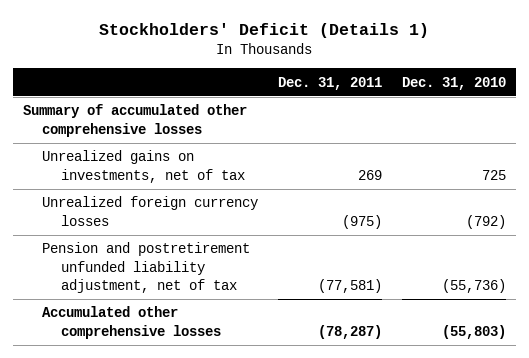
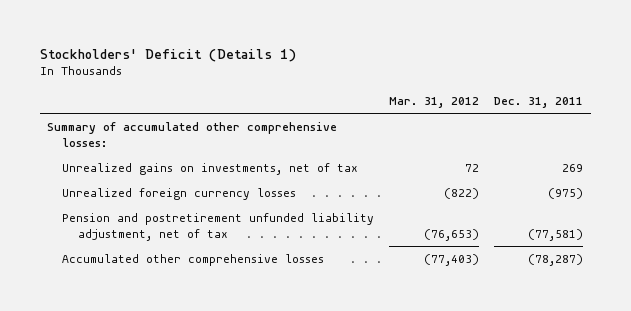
[401,76,506,90] Dec. 31, 2010 -> none
none -> [389,96,480,108] Mar. 31, 2012
[22,104,247,137] Summary of accumulated other comprehensive losses -> [47,121,338,147] Summary of accumulated other comprehensive losses:

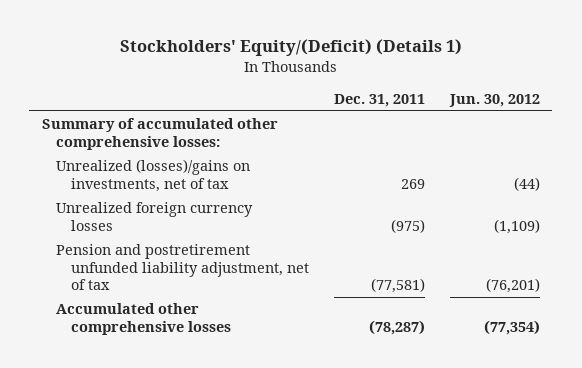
[39,48,296,62] Stockholders' Deficit (Details 1) -> [119,39,462,57] Stockholders' Equity/(Deficit) (Details 1)
[389,96,480,108] Mar. 31, 2012 -> none
none -> [448,93,540,107] Jun. 30, 2012
[62,162,359,175] Unrealized gains on investments, net of tax -> [56,159,251,192] Unrealized (losses)/gains on investments, net of tax

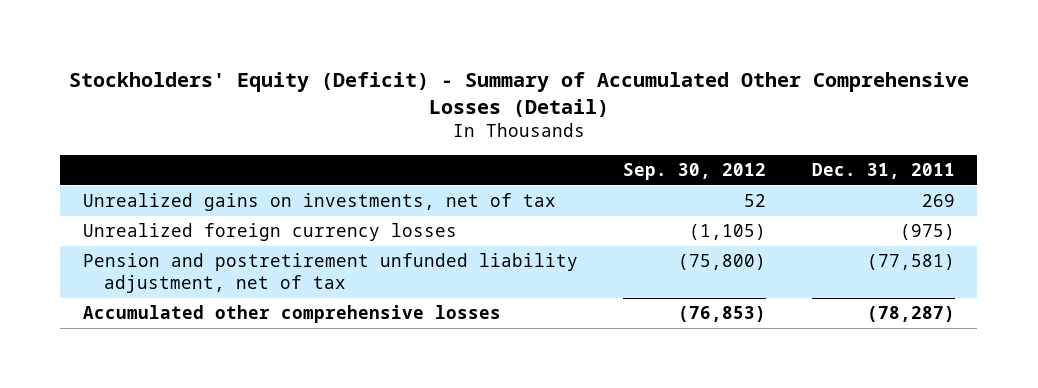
[119,39,462,57] Stockholders' Equity/(Deficit) (Details 1) -> [68,72,969,117] Stockholders' Equity (Deficit) - Summary of Accumulated Other Comprehensive Losses (Detail)
[448,93,540,107] Jun. 30, 2012 -> none
none -> [623,162,767,180] Sep. 30, 2012
[42,118,279,150] Summary of accumulated other comprehensive losses: -> none
[56,159,251,192] Unrealized (losses)/gains on investments, net of tax -> [83,193,557,212] Unrealized gains on investments, net of tax

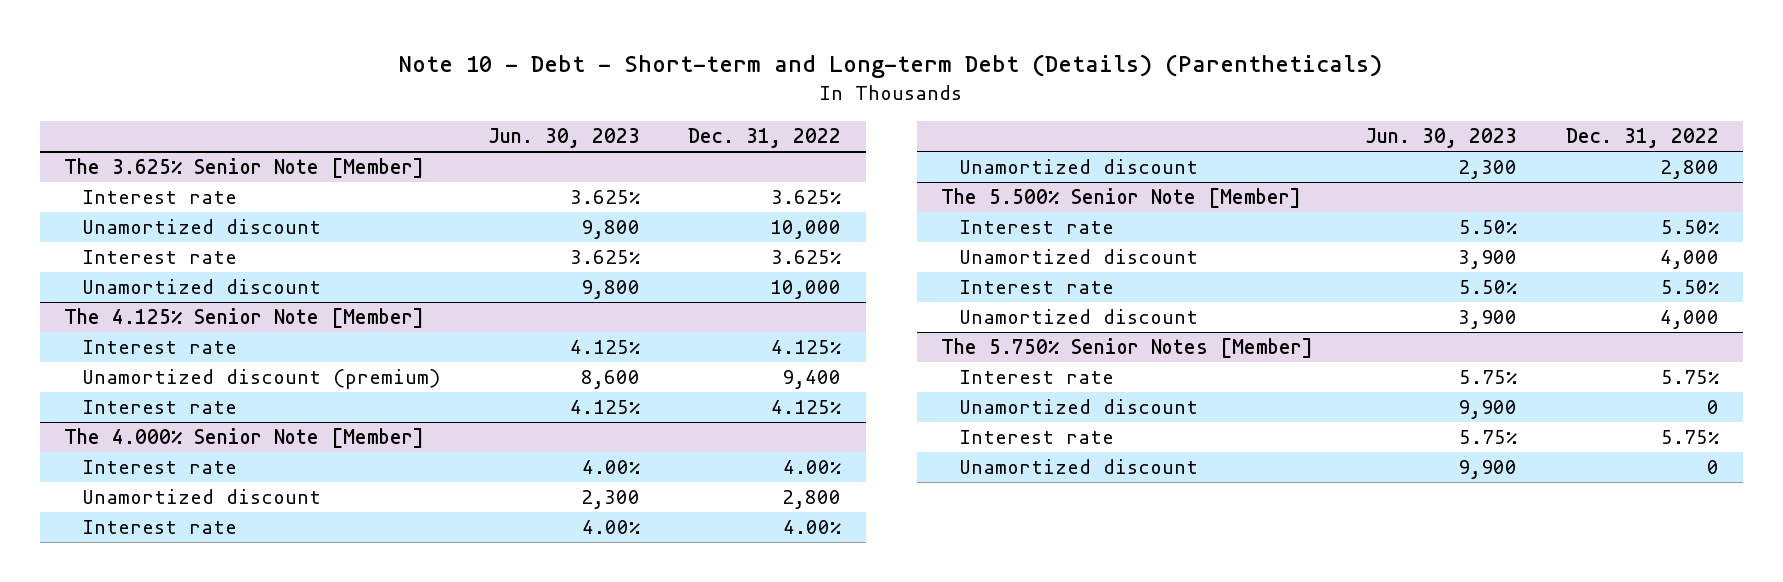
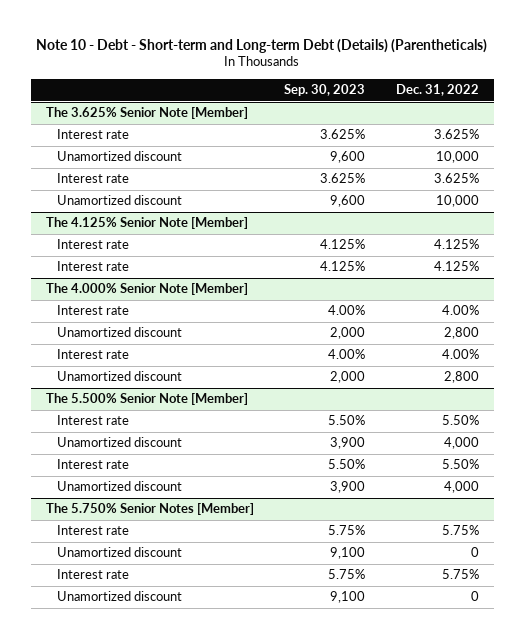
[488,128,641,149] Jun. 30, 2023 -> none
none -> [284,84,366,97] Sep. 30, 2023
[81,369,440,390] Unamortized discount (premium) -> none

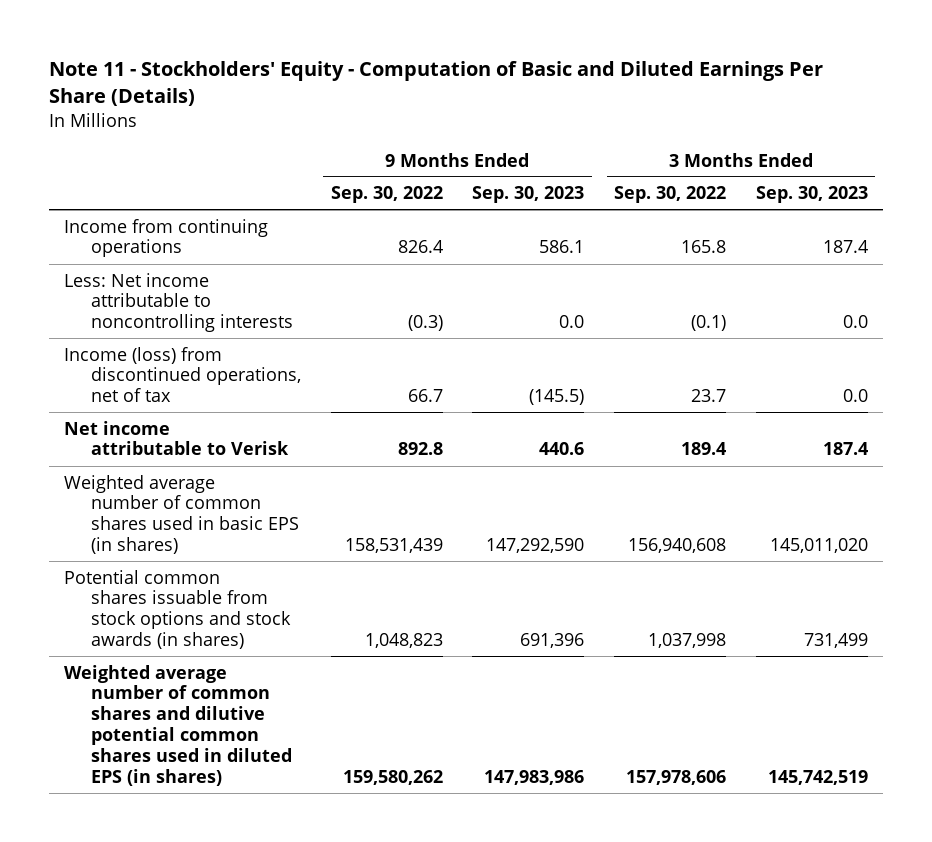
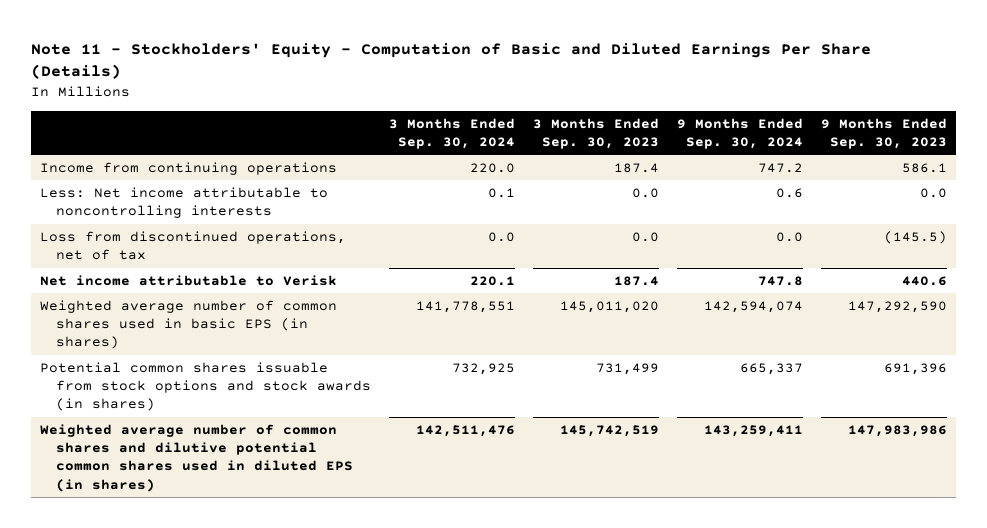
[330,186,443,204] Sep. 30, 2022 -> none
[613,186,726,204] Sep. 30, 2022 -> none
none -> [389,117,516,149] 3 Months Ended Sep. 30, 2024
none -> [676,117,803,149] 9 Months Ended Sep. 30, 2024
[63,346,301,403] Income (loss) from discontinued operations, net of tax -> [40,230,347,261] Loss from discontinued operations, net of tax

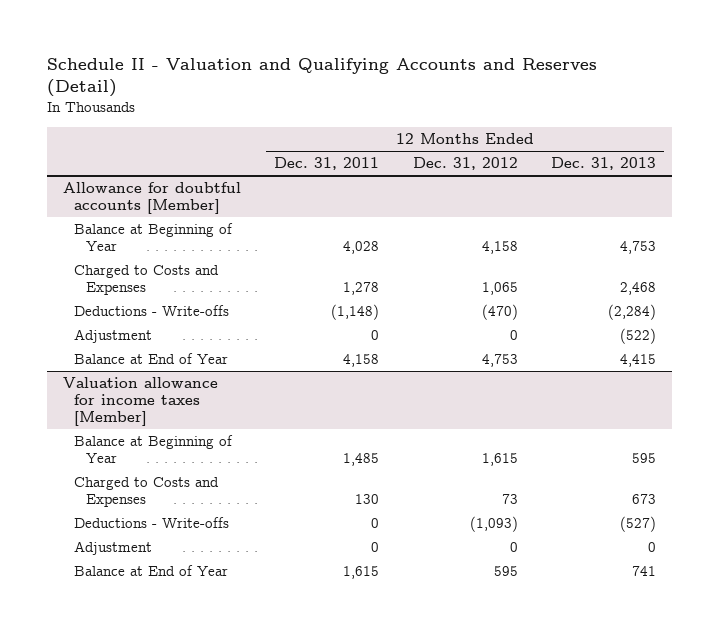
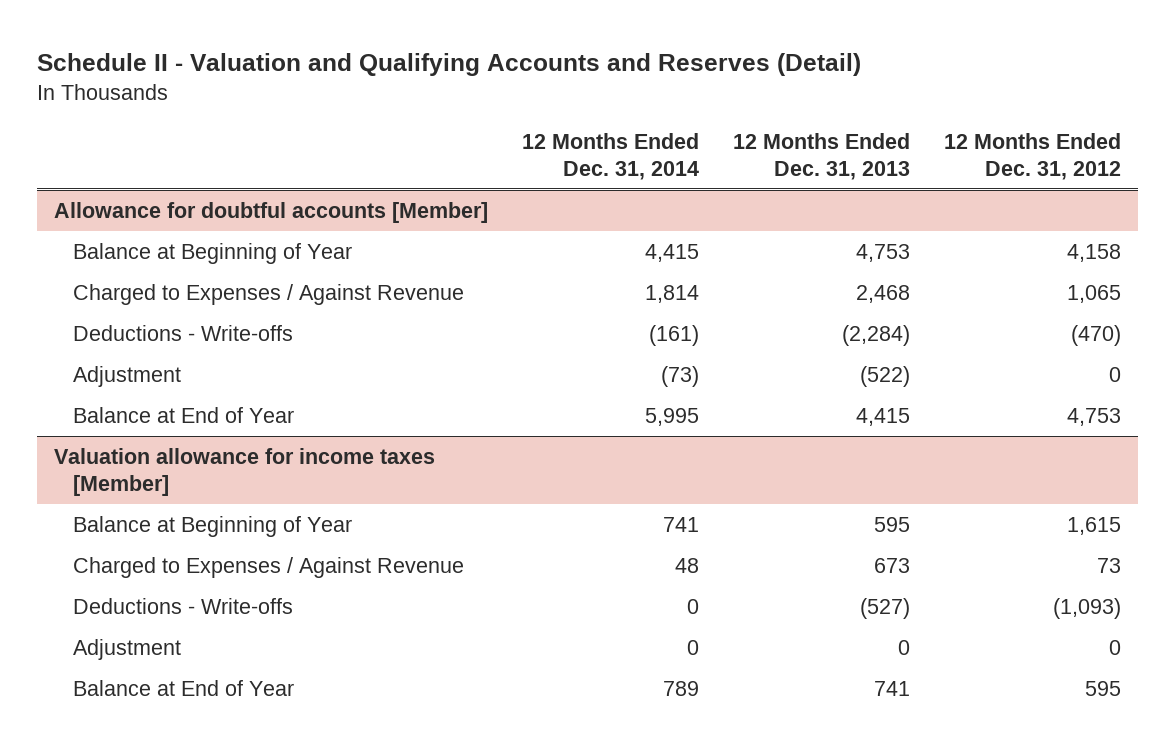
[274,157,380,171] Dec. 31, 2011 -> none
none -> [521,132,699,180] 12 Months Ended Dec. 31, 2014
[74,265,220,296] Charged to Costs and Expenses -> [72,283,464,305] Charged to Expenses / Against Revenue
[74,477,220,508] Charged to Costs and Expenses -> [72,556,464,578] Charged to Expenses / Against Revenue

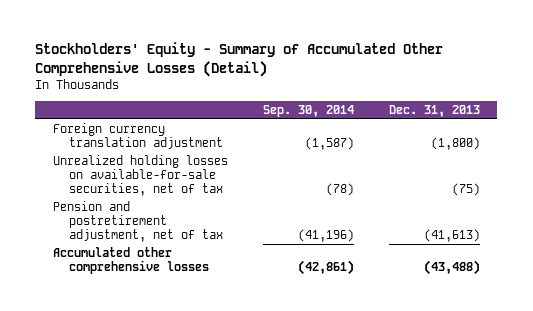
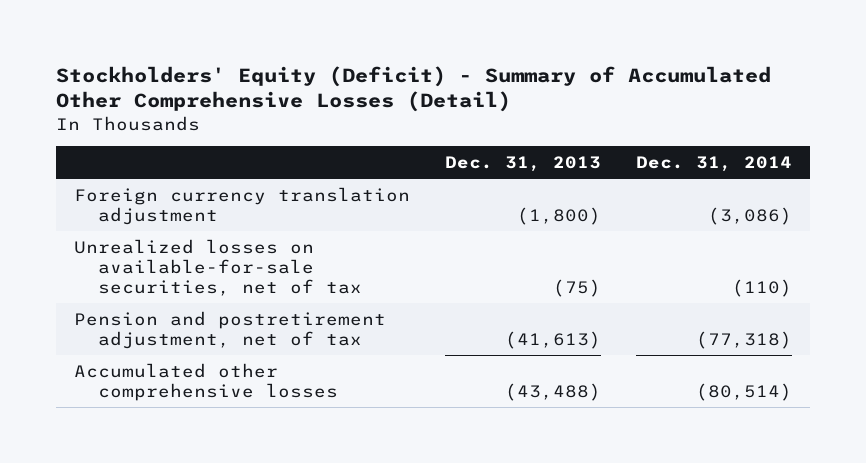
[35,42,444,77] Stockholders' Equity - Summary of Accumulated Other Comprehensive Losses (Detail) -> [56,65,772,113] Stockholders' Equity (Deficit) - Summary of Accumulated Other Comprehensive Losses (Detail)
[262,104,354,117] Sep. 30, 2014 -> none
none -> [636,155,793,172] Dec. 31, 2014
[52,155,228,196] Unrealized holding losses on available-for-sale securities, net of tax -> [73,238,362,296] Unrealized losses on available-for-sale securities, net of tax

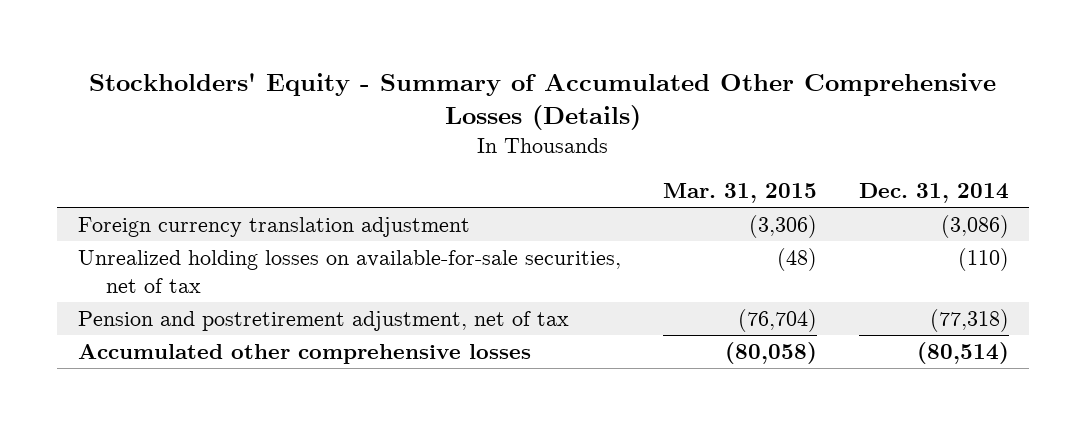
[56,65,772,113] Stockholders' Equity (Deficit) - Summary of Accumulated Other Comprehensive Losses (Detail) -> [89,72,997,130] Stockholders' Equity - Summary of Accumulated Other Comprehensive Losses (Details)
[444,155,601,172] Dec. 31, 2013 -> none
none -> [662,182,817,203] Mar. 31, 2015
[73,238,362,296] Unrealized losses on available-for-sale securities, net of tax -> [78,249,622,293] Unrealized holding losses on available-for-sale securities, net of tax

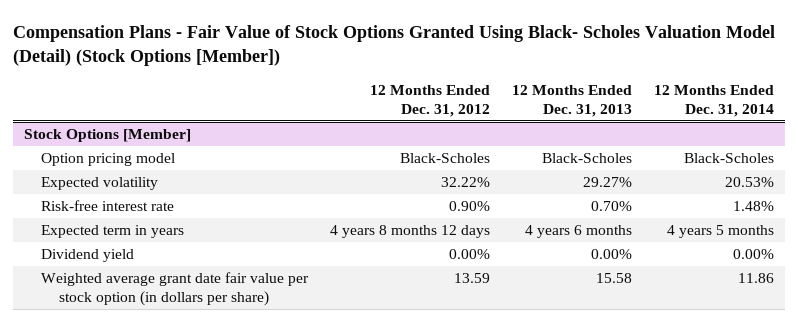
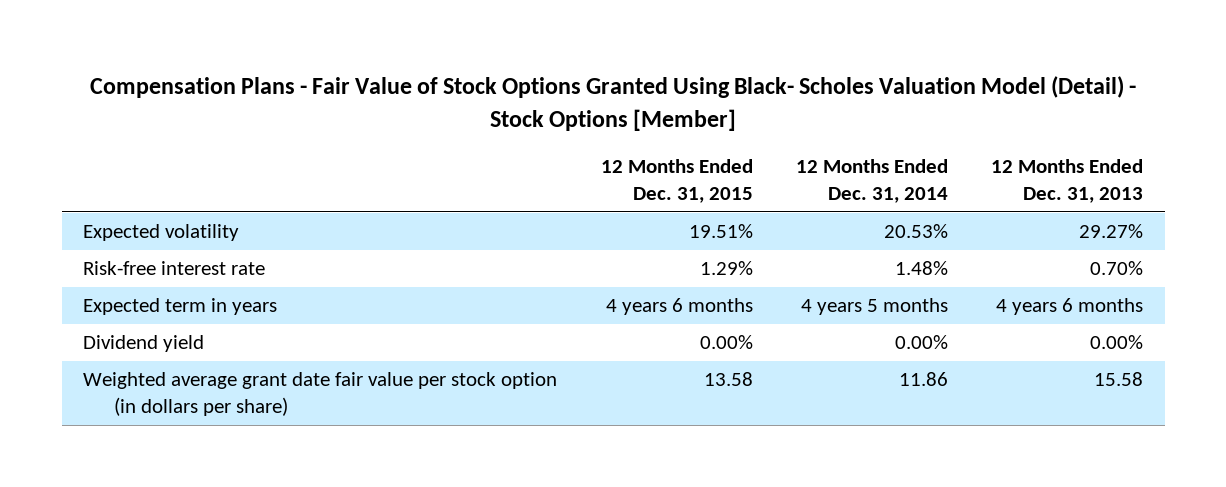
[13,24,776,66] Compensation Plans - Fair Value of Stock Options Granted Using Black- Scholes Valuation Model (Detail) (Stock Options [Member]) -> [90,76,1137,131] Compensation Plans - Fair Value of Stock Options Granted Using Black- Scholes Valuation Model (Detail) - Stock Options [Member]
[370,84,491,118] 12 Months Ended Dec. 31, 2012 -> none
none -> [600,158,753,204] 12 Months Ended Dec. 31, 2015
[23,128,191,142] Stock Options [Member] -> none
[41,152,176,166] Option pricing model -> none

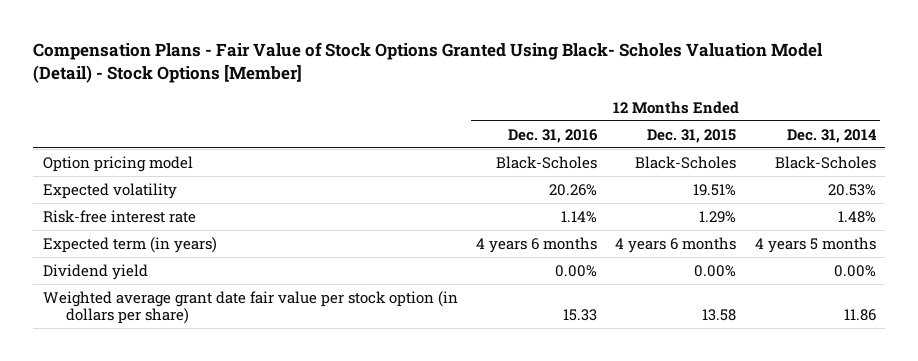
[990,158,1143,204] 12 Months Ended Dec. 31, 2013 -> none
none -> [507,128,598,143] Dec. 31, 2016
none -> [42,155,193,172] Option pricing model
[83,298,278,316] Expected term in years -> [42,236,217,253] Expected term (in years)

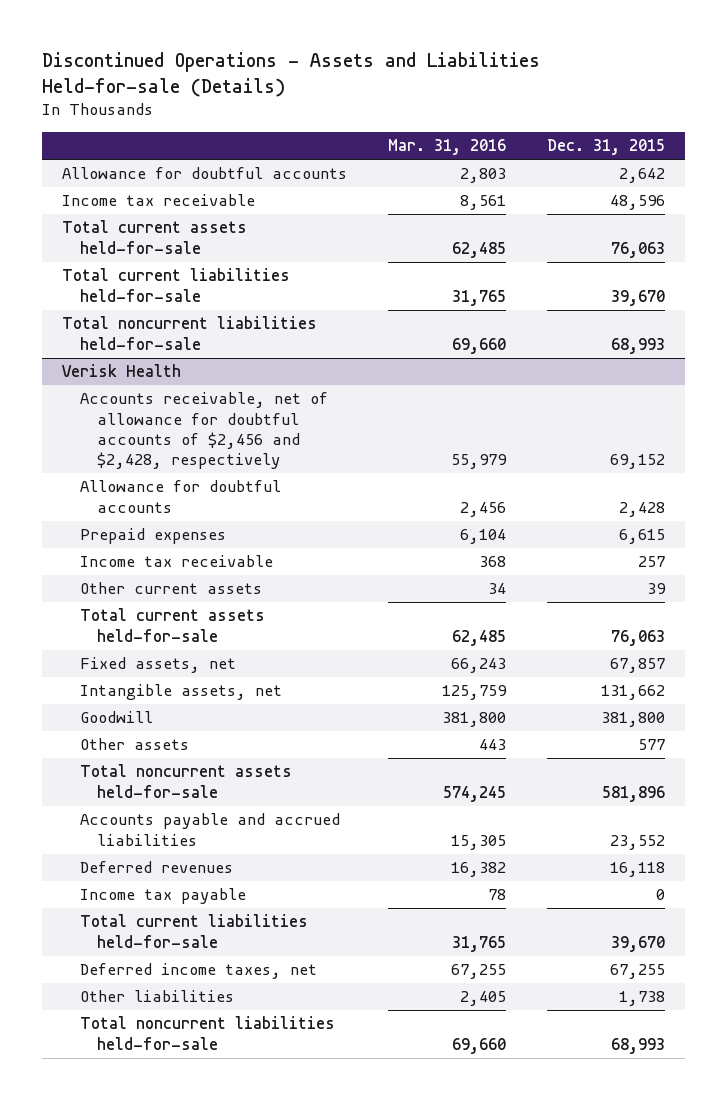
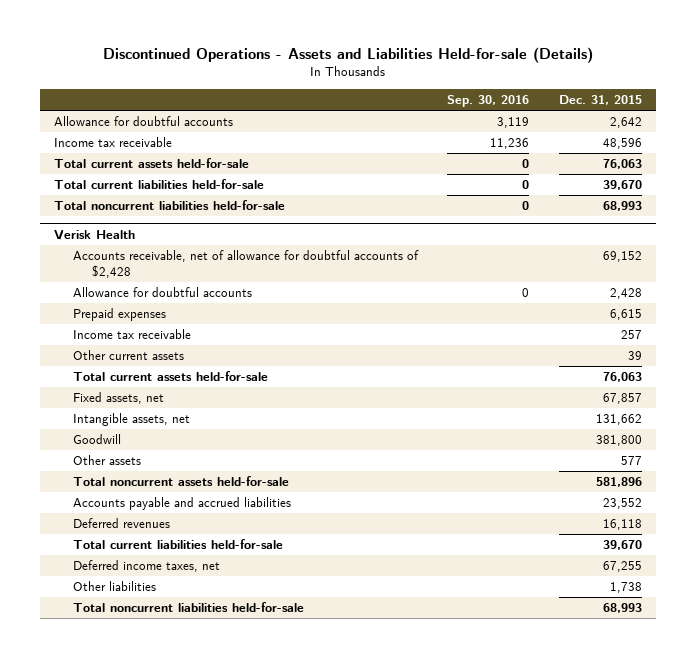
[388,139,507,156] Mar. 31, 2016 -> none
none -> [447,95,530,108] Sep. 30, 2016
[79,392,328,470] Accounts receivable, net of allowance for doubtful accounts of $2,456 and $2,428, respectively -> [73,250,420,279] Accounts receivable, net of allowance for doubtful accounts of $2,428
[79,888,246,905] Income tax payable -> none

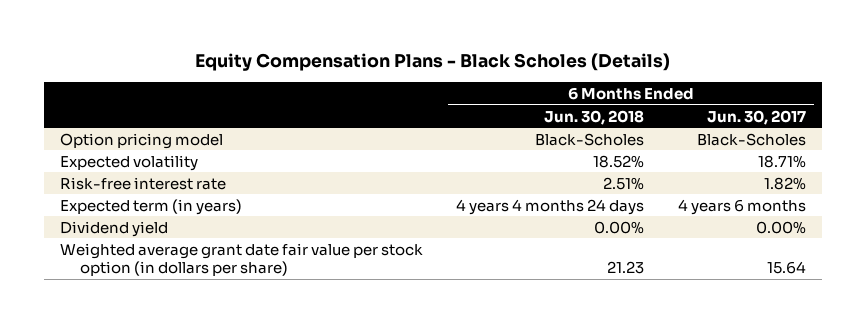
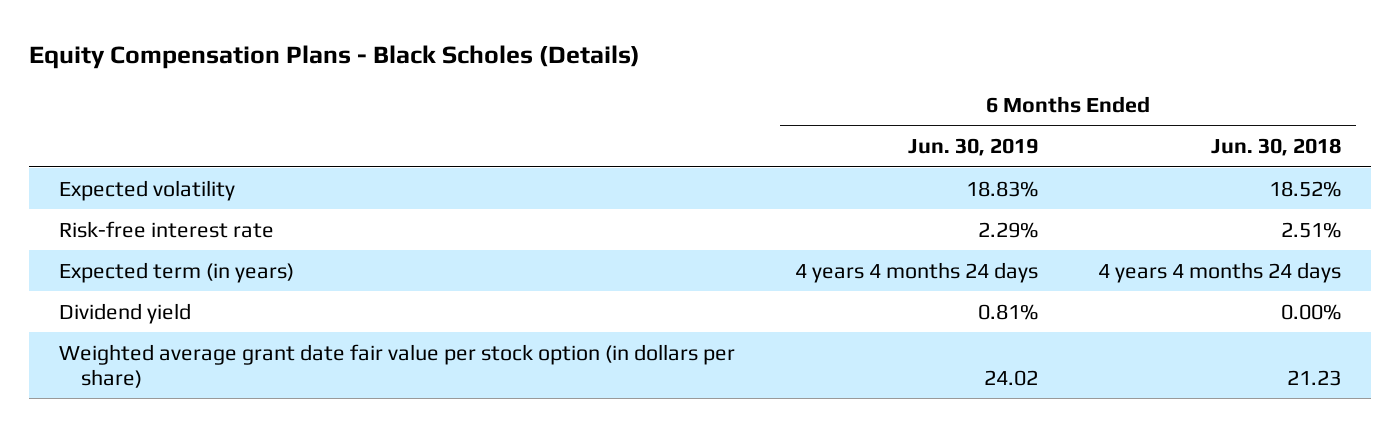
[706,109,806,125] Jun. 30, 2017 -> none
none -> [908,138,1039,157] Jun. 30, 2019
[60,132,224,149] Option pricing model -> none

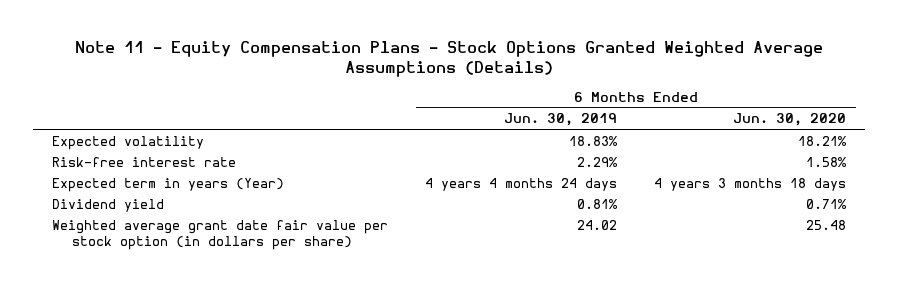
[29,44,641,69] Equity Compensation Plans - Black Scholes (Details) -> [75,41,824,78] Note 11 - Equity Compensation Plans - Stock Options Granted Weighted Average Assumptions (Details)
[1211,138,1342,157] Jun. 30, 2018 -> none
none -> [733,113,847,127] Jun. 30, 2020
[59,261,295,283] Expected term (in years) -> [52,177,285,192] Expected term in years (Year)

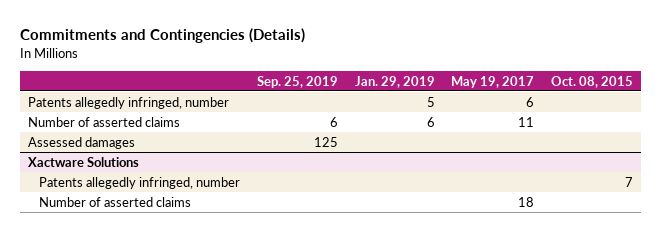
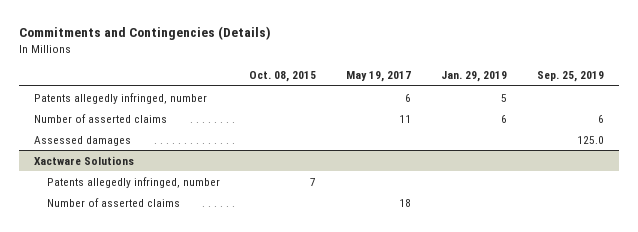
[313,136,338,147] 125 -> [576,135,604,144] 125.0

